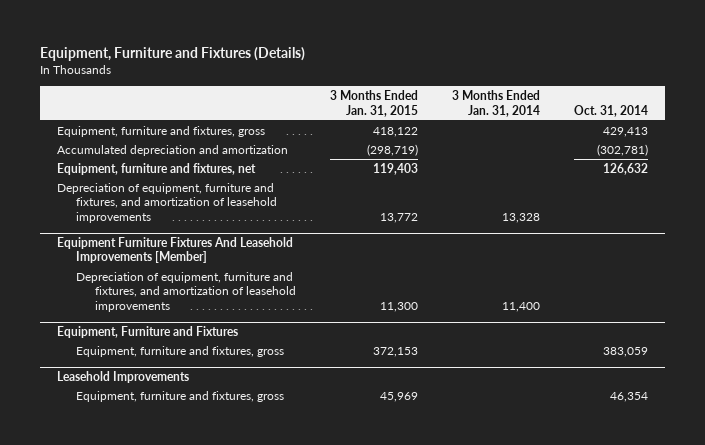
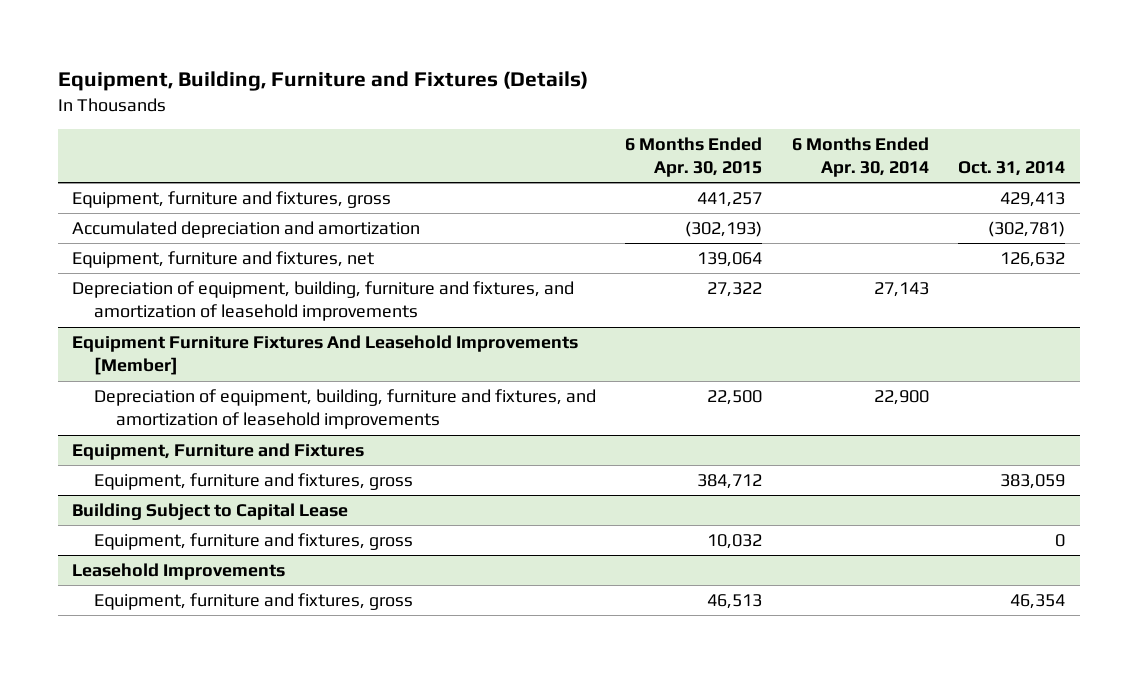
[39,47,305,62] Equipment, Furniture and Fixtures (Details) -> [57,70,588,91] Equipment, Building, Furniture and Fixtures (Details)
[329,90,418,117] 3 Months Ended Jan. 31, 2015 -> none
[451,90,540,117] 3 Months Ended Jan. 31, 2014 -> none
none -> [625,136,763,178] 6 Months Ended Apr. 30, 2015
none -> [791,136,929,178] 6 Months Ended Apr. 30, 2014
[56,182,277,223] Depreciation of equipment, furniture and fixtures, and amortization of leasehold improvements -> [72,281,575,322] Depreciation of equipment, building, furniture and fixtures, and amortization of leasehold improvements
[75,271,296,312] Depreciation of equipment, furniture and fixtures, and amortization of leasehold improvements -> [93,389,596,430] Depreciation of equipment, building, furniture and fixtures, and amortization of leasehold improvements
none -> [72,503,349,521] Building Subject to Capital Lease
none -> [93,533,413,551] Equipment, furniture and fixtures, gross

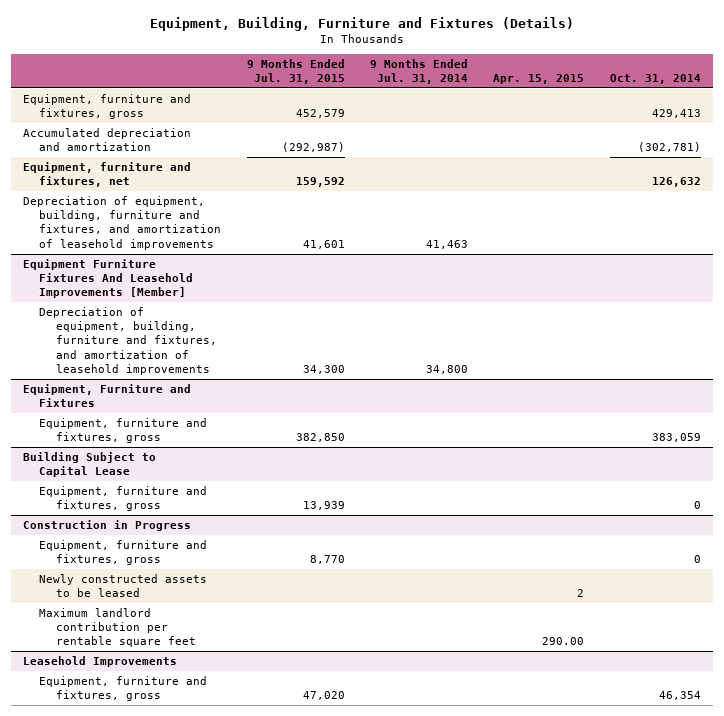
[625,136,763,178] 6 Months Ended Apr. 30, 2015 -> none
[791,136,929,178] 6 Months Ended Apr. 30, 2014 -> none
none -> [246,58,345,84] 9 Months Ended Jul. 31, 2015
none -> [369,58,468,84] 9 Months Ended Jul. 31, 2014
none -> [493,73,585,84] Apr. 15, 2015
none -> [23,519,192,531] Construction in Progress
none -> [39,539,208,566] Equipment, furniture and fixtures, gross
none -> [39,573,208,598] Newly constructed assets to be leased
none -> [39,607,196,648] Maximum landlord contribution per rentable square feet

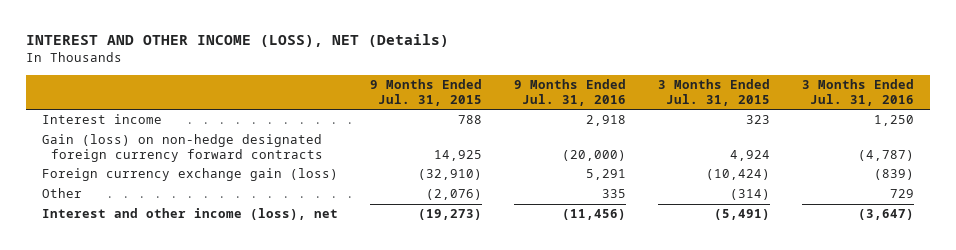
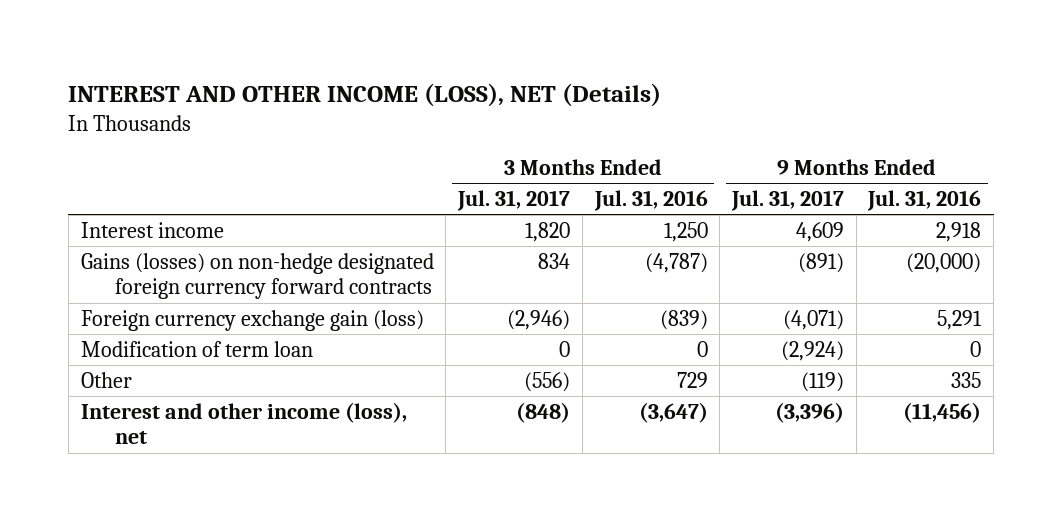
[369,79,482,106] 9 Months Ended Jul. 31, 2015 -> none
[658,79,771,106] 3 Months Ended Jul. 31, 2015 -> none
none -> [457,190,571,212] Jul. 31, 2017
none -> [731,190,845,212] Jul. 31, 2017
[41,134,323,163] Gain (loss) on non-hedge designated foreign currency forward contracts -> [80,252,434,300] Gains (losses) on non-hedge designated foreign currency forward contracts
none -> [80,340,313,357] Modification of term loan

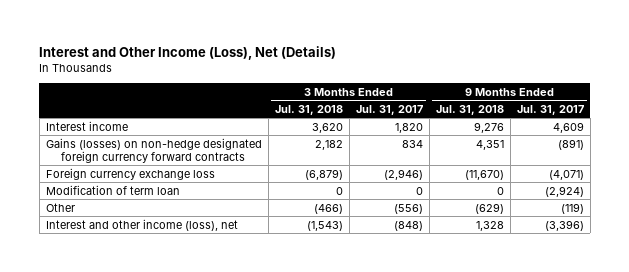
[68,82,662,107] INTEREST AND OTHER INCOME (LOSS), NET (Details) -> [39,45,337,60] Interest and Other Income (Loss), Net (Details)
[593,190,708,212] Jul. 31, 2016 -> none
[867,190,982,212] Jul. 31, 2016 -> none
none -> [274,104,343,115] Jul. 31, 2018
none -> [435,104,504,115] Jul. 31, 2018
[80,309,424,331] Foreign currency exchange gain (loss) -> [45,167,215,180] Foreign currency exchange loss

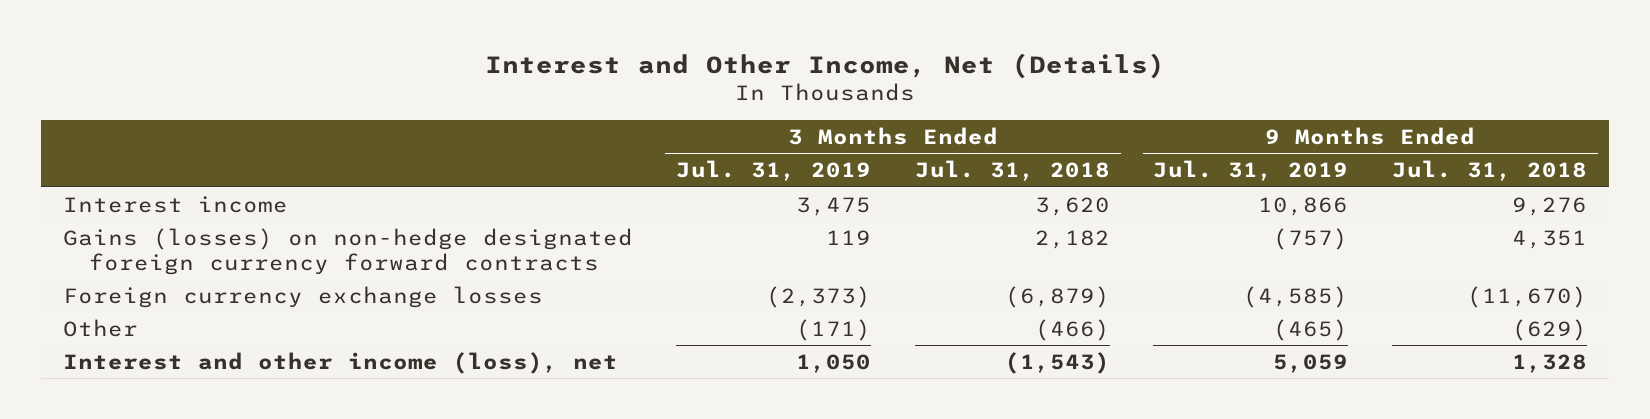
[39,45,337,60] Interest and Other Income (Loss), Net (Details) -> [484,52,1165,79] Interest and Other Income, Net (Details)
[355,104,423,115] Jul. 31, 2017 -> none
[516,104,584,115] Jul. 31, 2017 -> none
none -> [676,160,872,182] Jul. 31, 2019
none -> [1153,160,1349,182] Jul. 31, 2019
[45,184,180,195] Modification of term loan -> none
[45,167,215,180] Foreign currency exchange loss -> [62,285,543,308] Foreign currency exchange losses

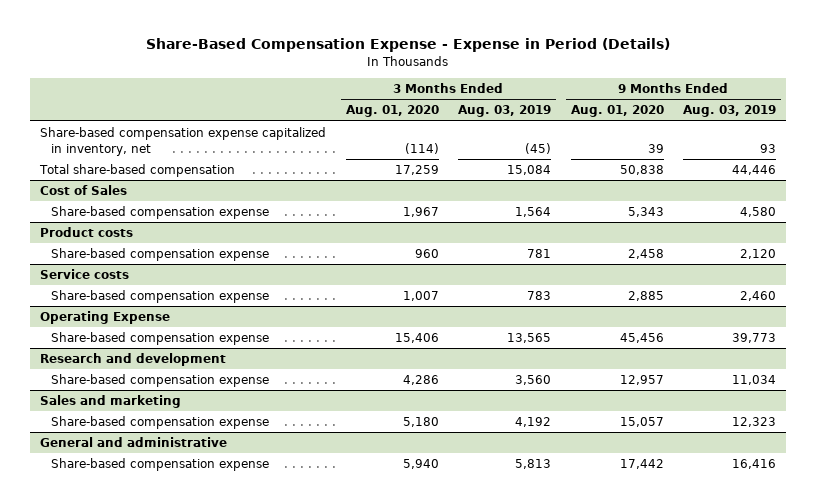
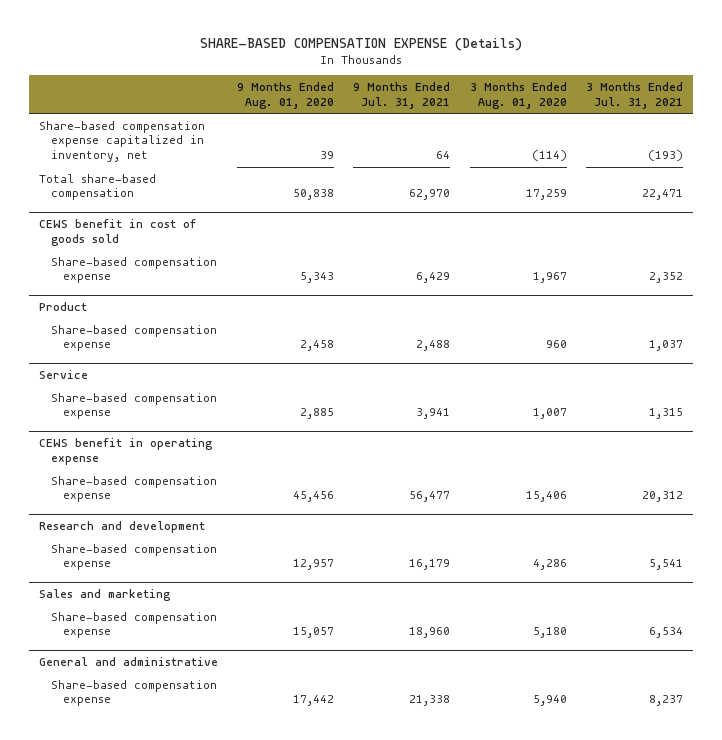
[146,38,671,53] Share-Based Compensation Expense - Expense in Period (Details) -> [199,37,522,51] SHARE-BASED COMPENSATION EXPENSE (Details)
[458,105,552,118] Aug. 03, 2019 -> none
[683,105,777,118] Aug. 03, 2019 -> none
none -> [353,82,451,109] 9 Months Ended Jul. 31, 2021
none -> [585,82,683,109] 3 Months Ended Jul. 31, 2021
[40,185,128,196] Cost of Sales -> [38,218,196,246] CEWS benefit in cost of goods sold
[40,227,134,238] Product costs -> [38,301,87,311] Product
[40,269,130,280] Service costs -> [38,369,88,379] Service
[40,311,171,325] Operating Expense -> [38,437,213,465] CEWS benefit in operating expense

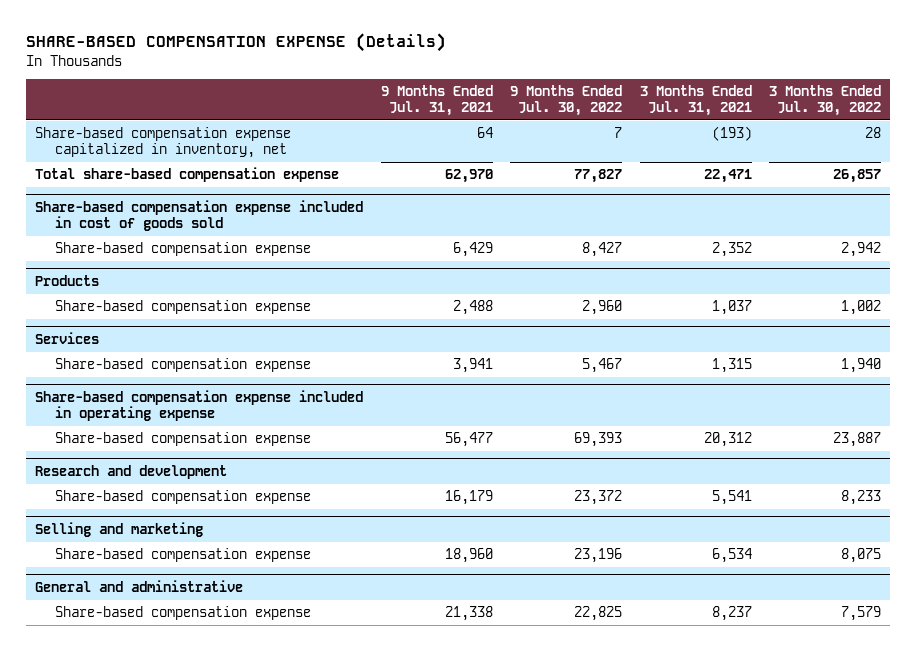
[236,82,334,109] 9 Months Ended Aug. 01, 2020 -> none
[469,82,567,109] 3 Months Ended Aug. 01, 2020 -> none
none -> [510,85,623,117] 9 Months Ended Jul. 30, 2022
none -> [769,85,882,117] 3 Months Ended Jul. 30, 2022
[38,173,156,201] Total share-based compensation -> [35,167,340,183] Total share-based compensation expense
[38,218,196,246] CEWS benefit in cost of goods sold -> [35,200,364,232] Share-based compensation expense included in cost of goods sold
[38,301,87,311] Product -> [35,275,100,287] Products
[38,369,88,379] Service -> [35,332,100,345] Services
[38,437,213,465] CEWS benefit in operating expense -> [35,390,364,422] Share-based compensation expense included in operating expense
[38,588,171,601] Sales and marketing -> [35,522,204,538] Selling and marketing

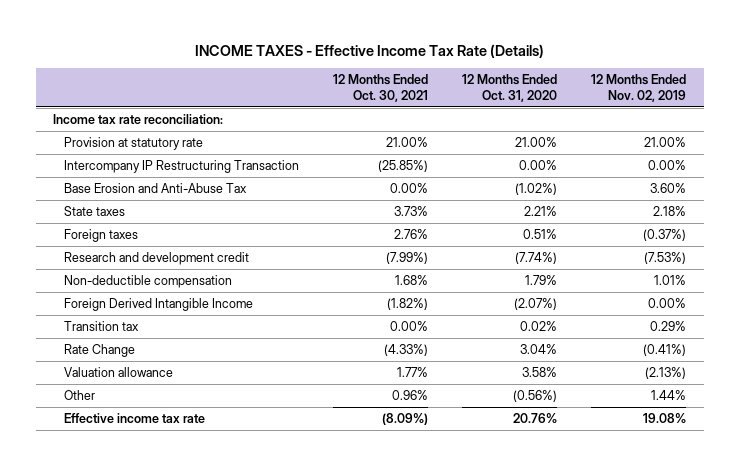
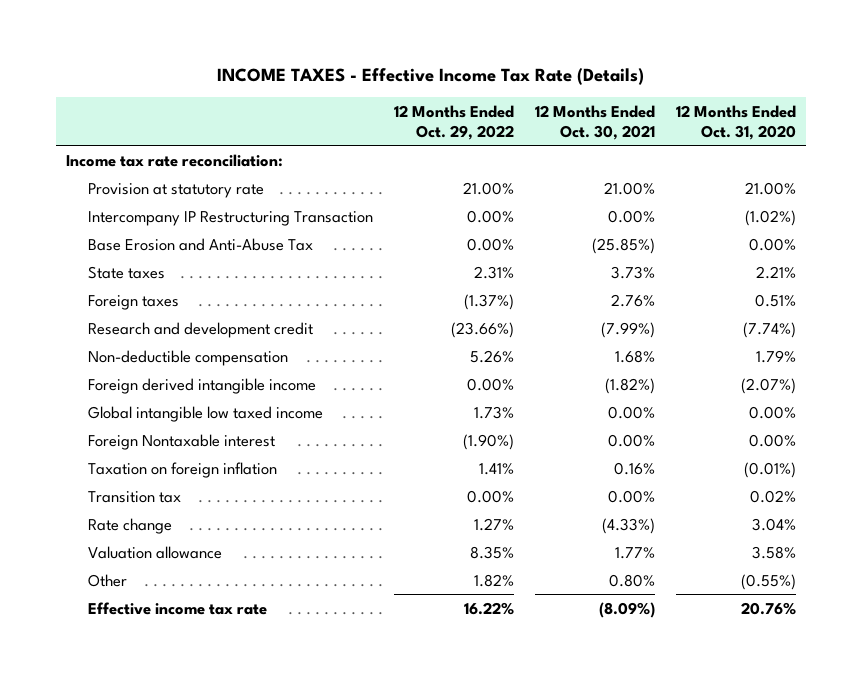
[591,74,687,102] 12 Months Ended Nov. 02, 2019 -> none
none -> [393,104,514,140] 12 Months Ended Oct. 29, 2022
[378,160,429,173] (25.85%) -> [607,209,655,223] 0.00%
[519,160,558,171] 0.00% -> [744,209,796,226] (1.02%)
[390,183,429,194] 0.00% -> [591,237,655,254] (25.85%)
[515,183,558,196] (1.02%) -> [748,237,796,251] 0.00%
[63,298,253,312] Foreign Derived Intangible Income -> [87,377,316,394] Foreign derived intangible income
none -> [87,405,323,422] Global intangible low taxed income
none -> [87,433,275,450] Foreign Nontaxable interest
none -> [87,461,277,478] Taxation on foreign inflation
[63,344,135,358] Rate Change -> [87,517,172,534] Rate change
[392,390,429,401] 0.96% -> [608,573,655,587] 0.80%
[513,390,558,403] (0.56%) -> [740,573,796,590] (0.55%)

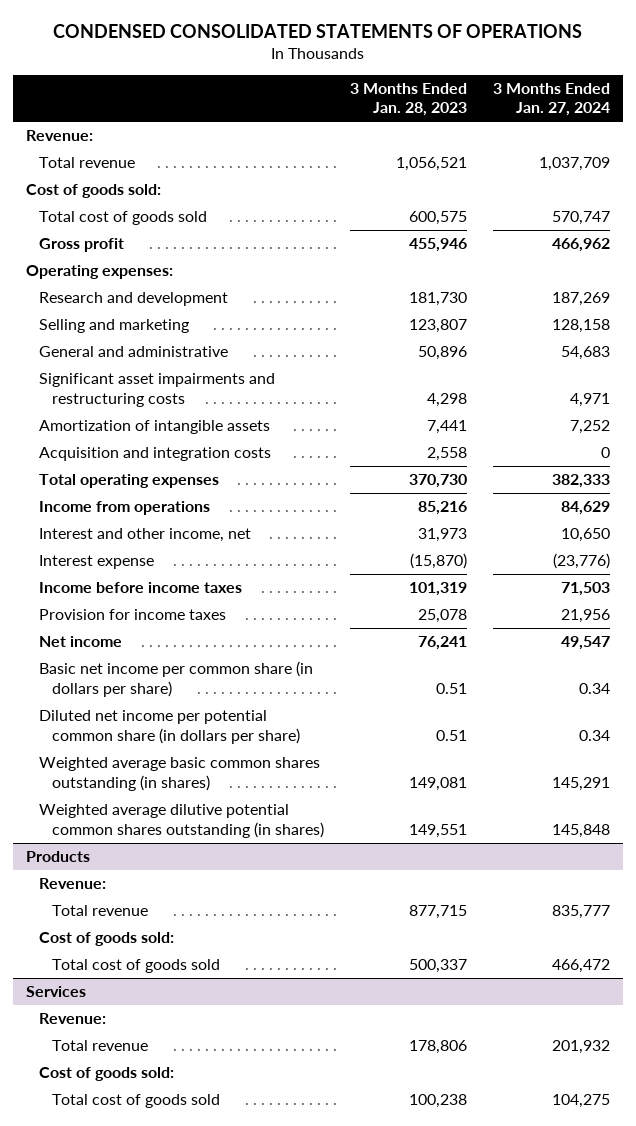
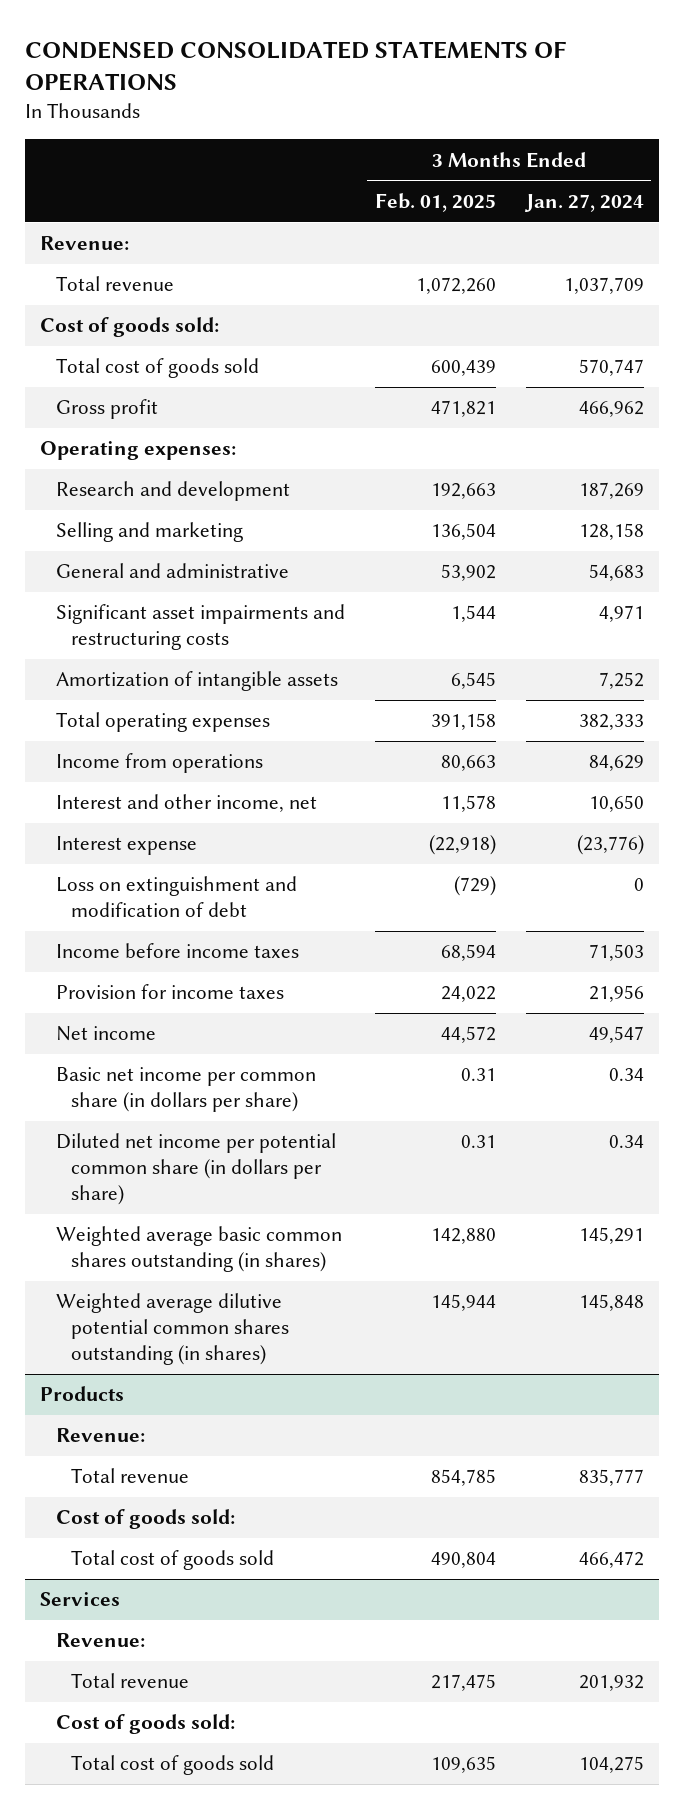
[349,82,467,117] 3 Months Ended Jan. 28, 2023 -> none
none -> [374,193,496,213] Feb. 01, 2025
[38,447,271,462] Acquisition and integration costs -> none
none -> [55,876,297,918] Loss on extinguishment and modification of debt

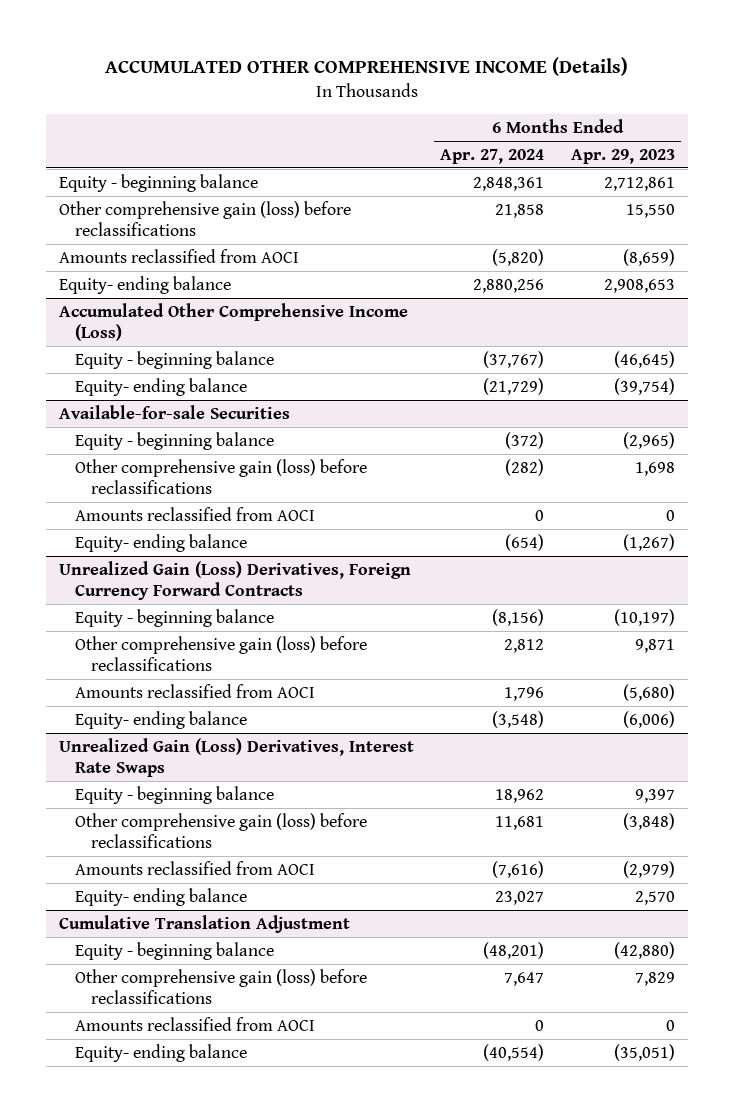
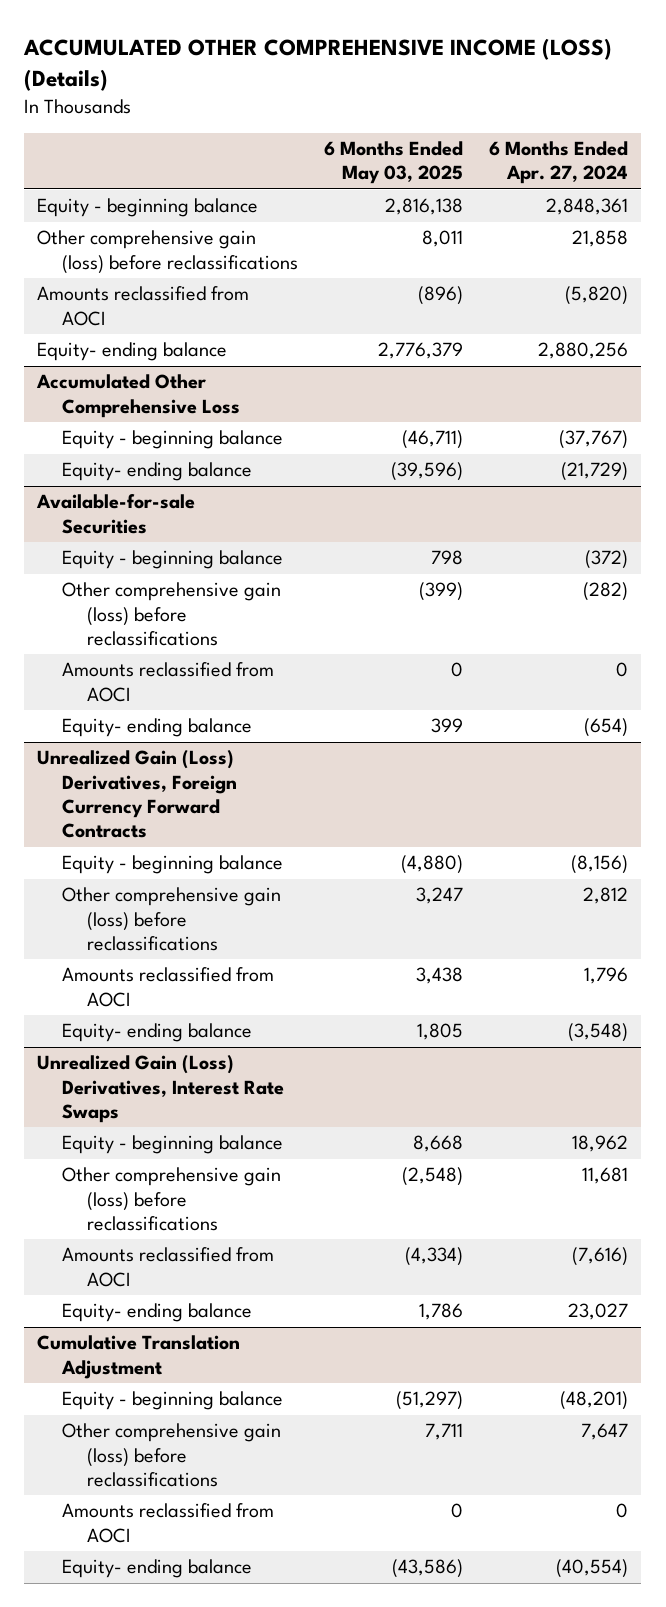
[104,57,628,77] ACCUMULATED OTHER COMPREHENSIVE INCOME (Details) -> [23,38,613,91] ACCUMULATED OTHER COMPREHENSIVE INCOME (LOSS) (Details)
[570,148,675,164] Apr. 29, 2023 -> none
none -> [324,141,464,185] 6 Months Ended May 03, 2025
[59,302,409,342] Accumulated Other Comprehensive Income (Loss) -> [36,374,241,418] Accumulated Other Comprehensive Loss

